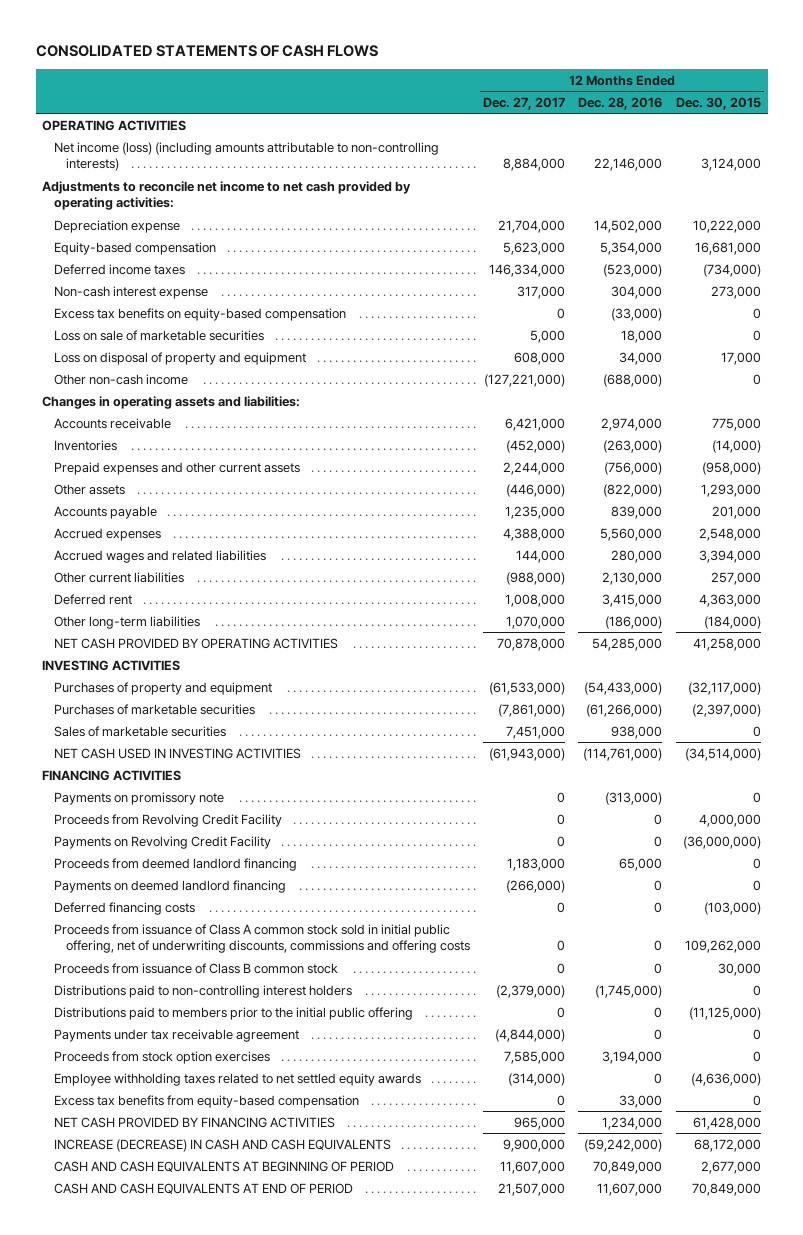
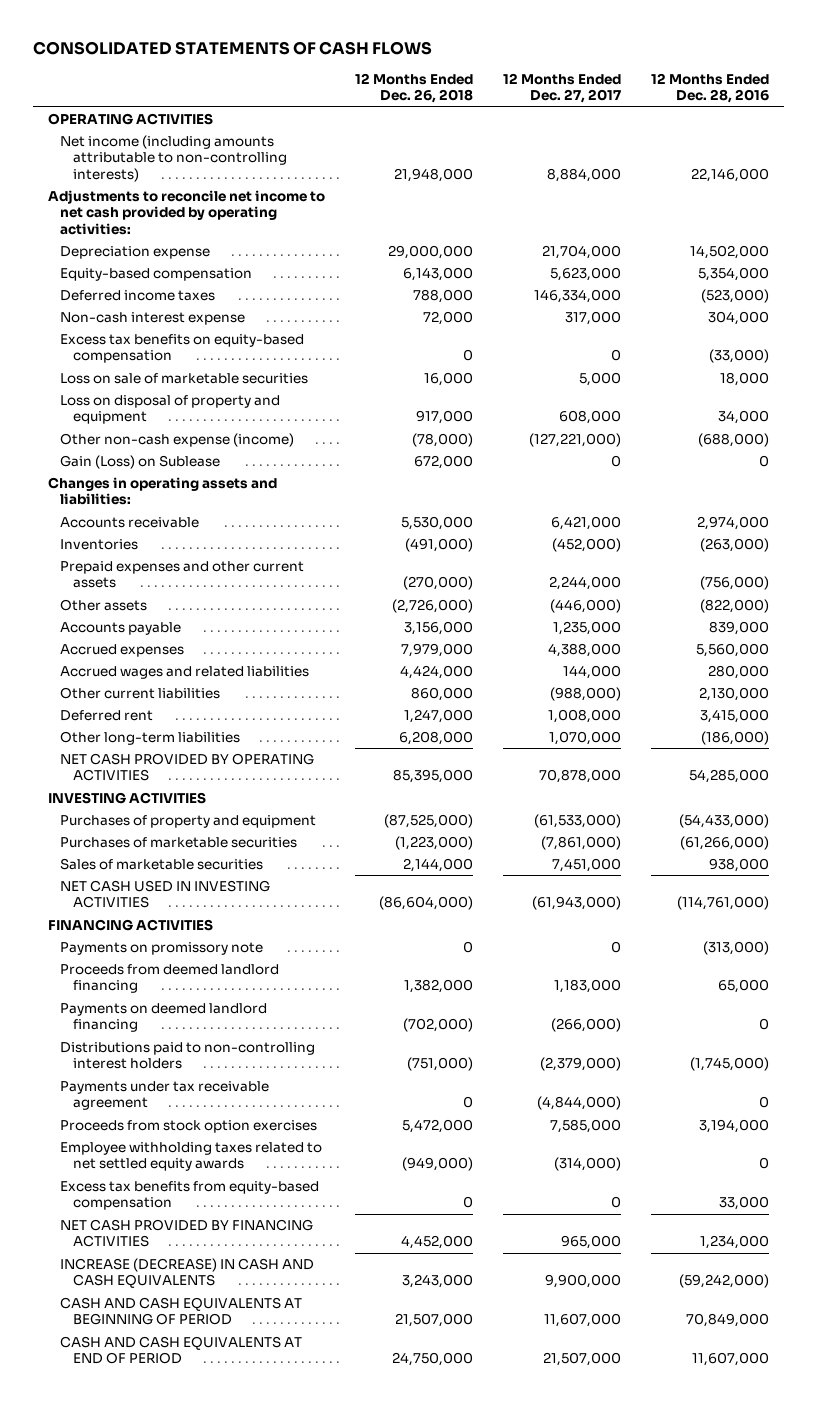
[675,96,761,110] Dec. 30, 2015 -> none
none -> [354,73,473,104] 12 Months Ended Dec. 26, 2018
[53,141,439,172] Net income (loss) (including amounts attributable to non-controlling interests) -> [60,135,287,182] Net income (including amounts attributable to non-controlling interests)
[53,373,188,385] Other non-cash income -> [60,433,295,448] Other non-cash expense (income)
none -> [60,455,221,470] Gain (Loss) on Sublease
[53,813,282,827] Proceeds from Revolving Credit Facility -> none
[53,835,271,849] Payments on Revolving Credit Facility -> none
[53,901,195,915] Deferred financing costs -> none
[53,923,470,954] Proceeds from issuance of Class A common stock sold in initial public offering, net of underwriting discounts, commissions and offering costs -> none
[53,962,338,974] Proceeds from issuance of Class B common stock -> none
[53,1006,413,1020] Distributions paid to members prior to the initial public offering -> none

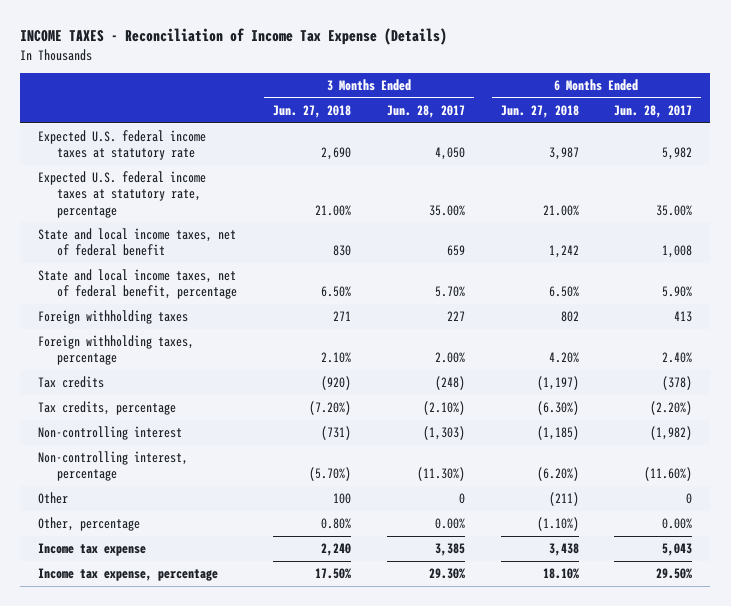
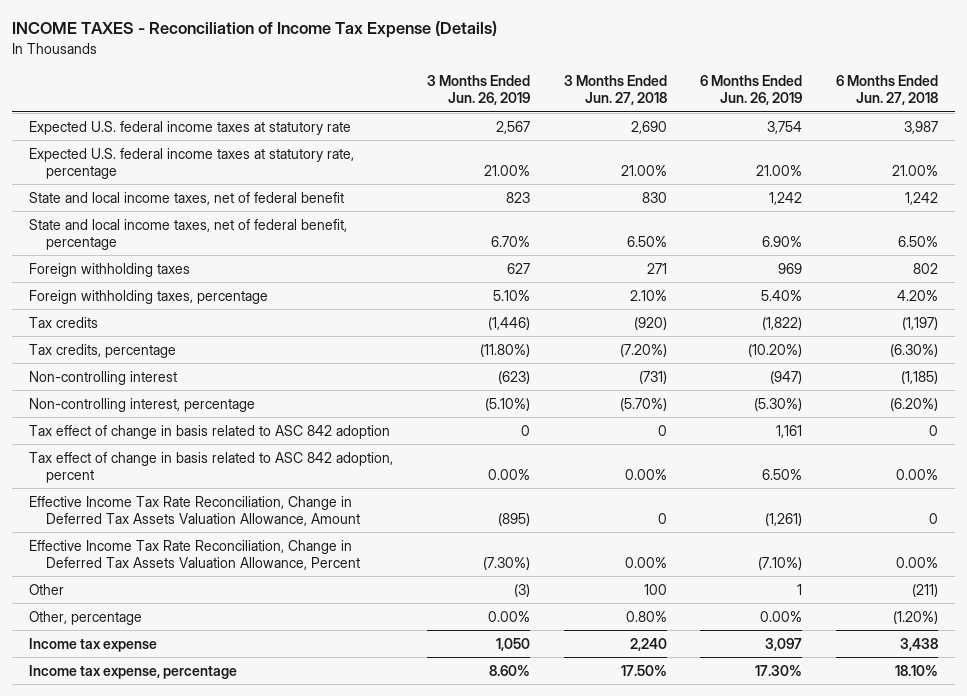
[386,105,465,119] Jun. 28, 2017 -> none
[614,105,693,119] Jun. 28, 2017 -> none
none -> [426,75,530,106] 3 Months Ended Jun. 26, 2019
none -> [700,75,803,106] 6 Months Ended Jun. 26, 2019
none -> [29,424,391,439] Tax effect of change in basis related to ASC 842 adoption
none -> [29,451,394,483] Tax effect of change in basis related to ASC 842 adoption, percent
none -> [29,495,361,526] Effective Income Tax Rate Reconciliation, Change in Deferred Tax Assets Valuation Allowance, Amount
none -> [29,539,361,570] Effective Income Tax Rate Reconciliation, Change in Deferred Tax Assets Valuation Allowance, Percent
[536,517,579,532] (1.10%) -> [892,610,938,624] (1.20%)

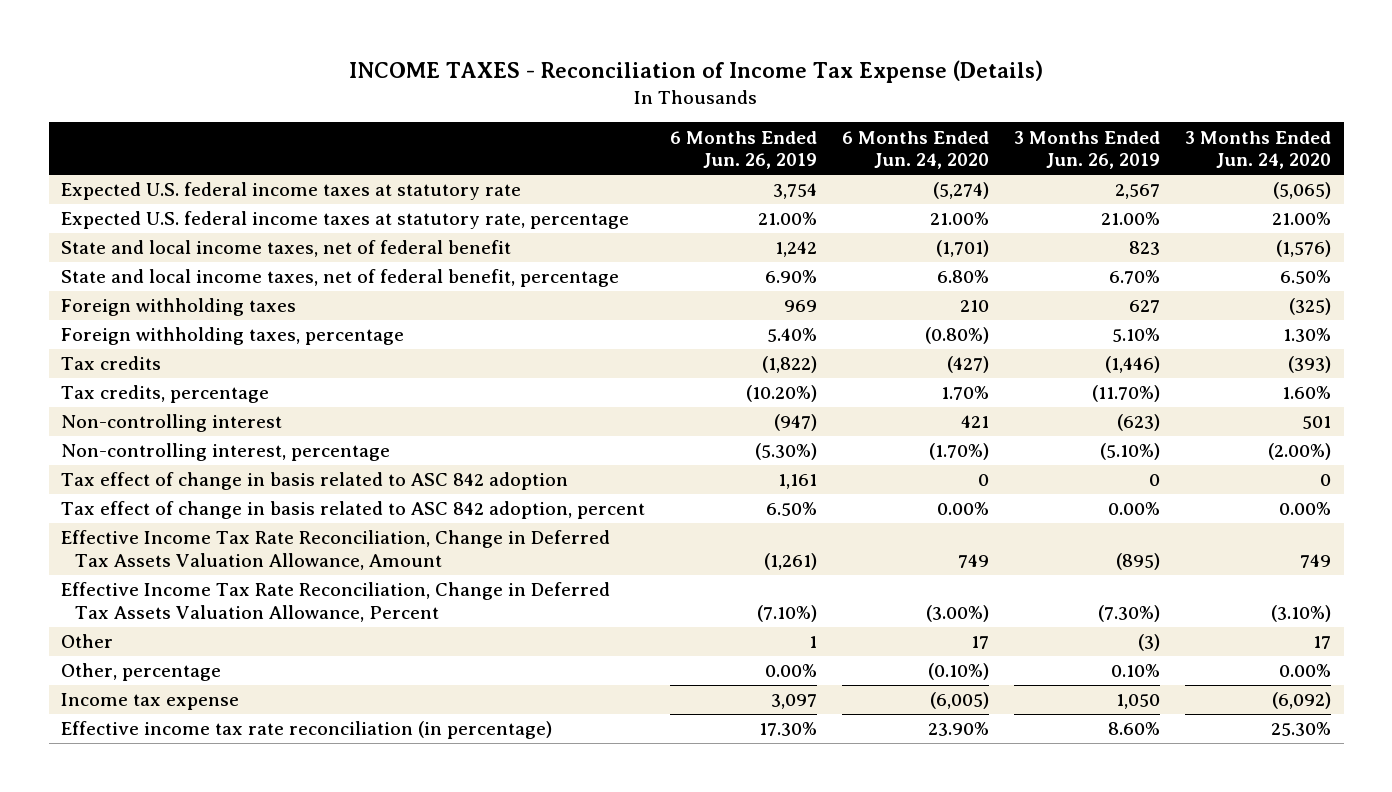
[563,75,667,106] 3 Months Ended Jun. 27, 2018 -> none
[835,75,938,106] 6 Months Ended Jun. 27, 2018 -> none
none -> [842,130,990,170] 6 Months Ended Jun. 24, 2020
none -> [1185,130,1332,170] 3 Months Ended Jun. 24, 2020
[479,343,530,357] (11.80%) -> [1092,385,1161,403] (11.70%)
[487,610,530,622] 0.00% -> [1111,664,1161,678] 0.10%
[29,664,238,679] Income tax expense, percentage -> [61,721,553,740] Effective income tax rate reconciliation (in percentage)

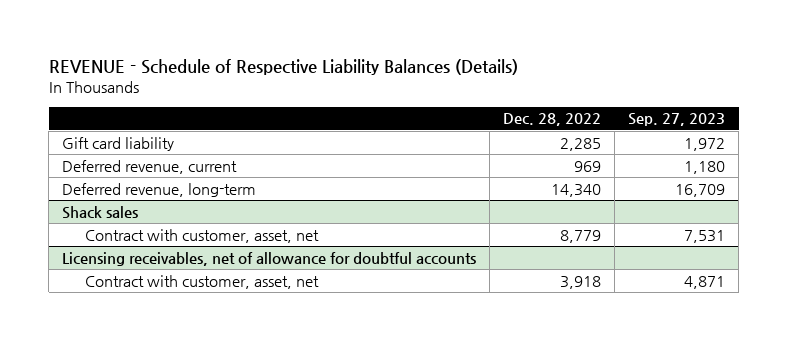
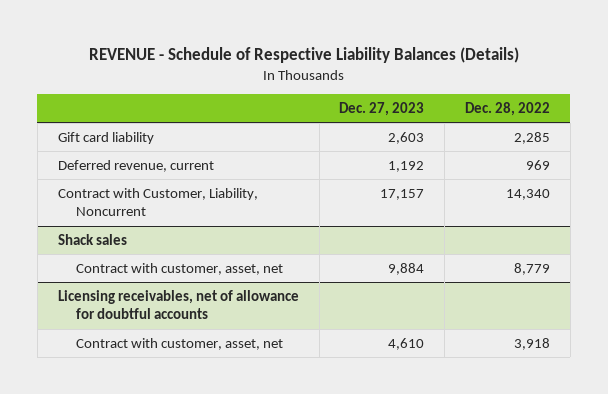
[628,113,726,127] Sep. 27, 2023 -> none
none -> [339,101,425,116] Dec. 27, 2023
[62,182,257,197] Deferred revenue, long-term -> [57,187,258,217] Contract with Customer, Liability, Noncurrent

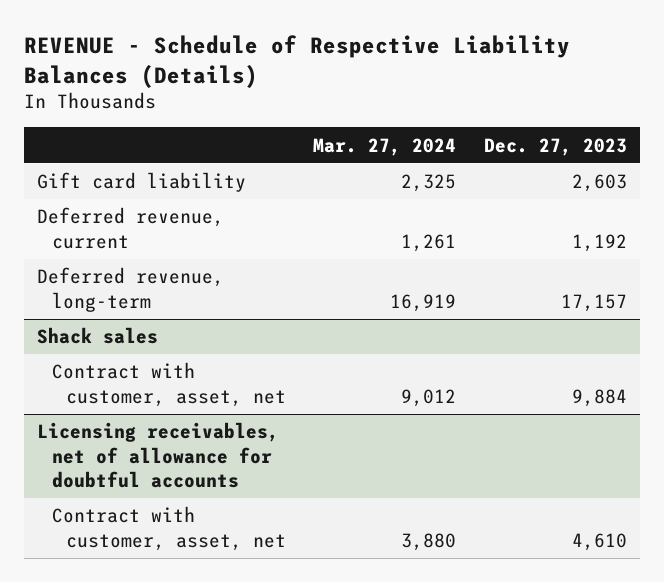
[465,101,551,116] Dec. 28, 2022 -> none
none -> [313,137,457,156] Mar. 27, 2024
[57,187,258,217] Contract with Customer, Liability, Noncurrent -> [37,267,225,312] Deferred revenue, long-term

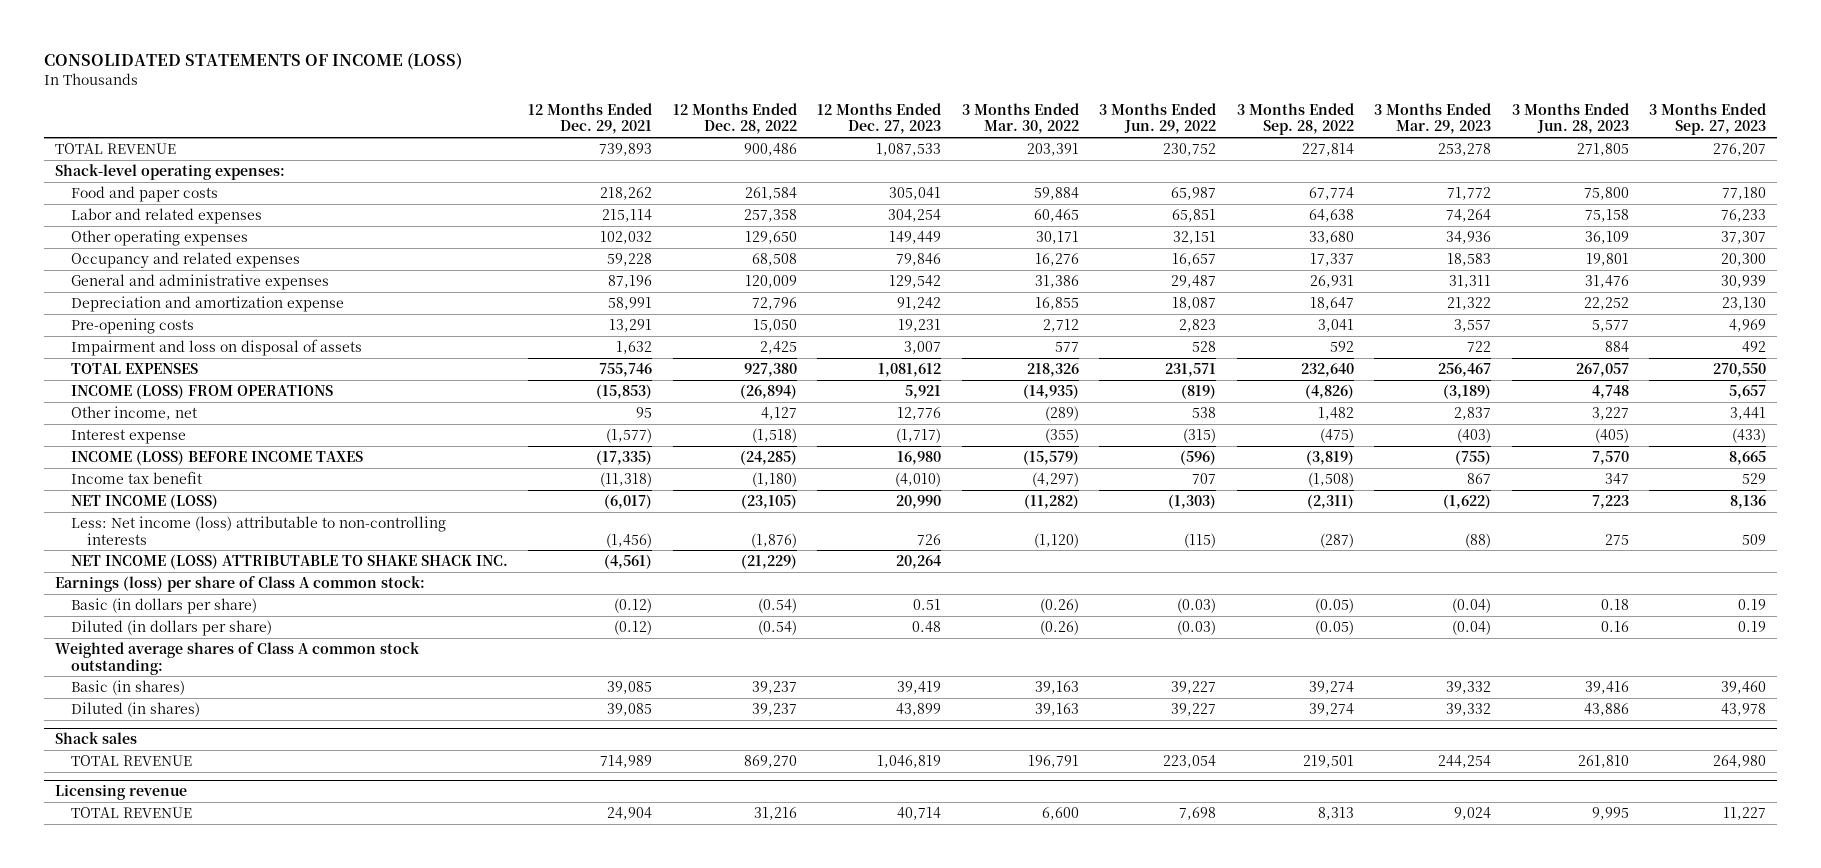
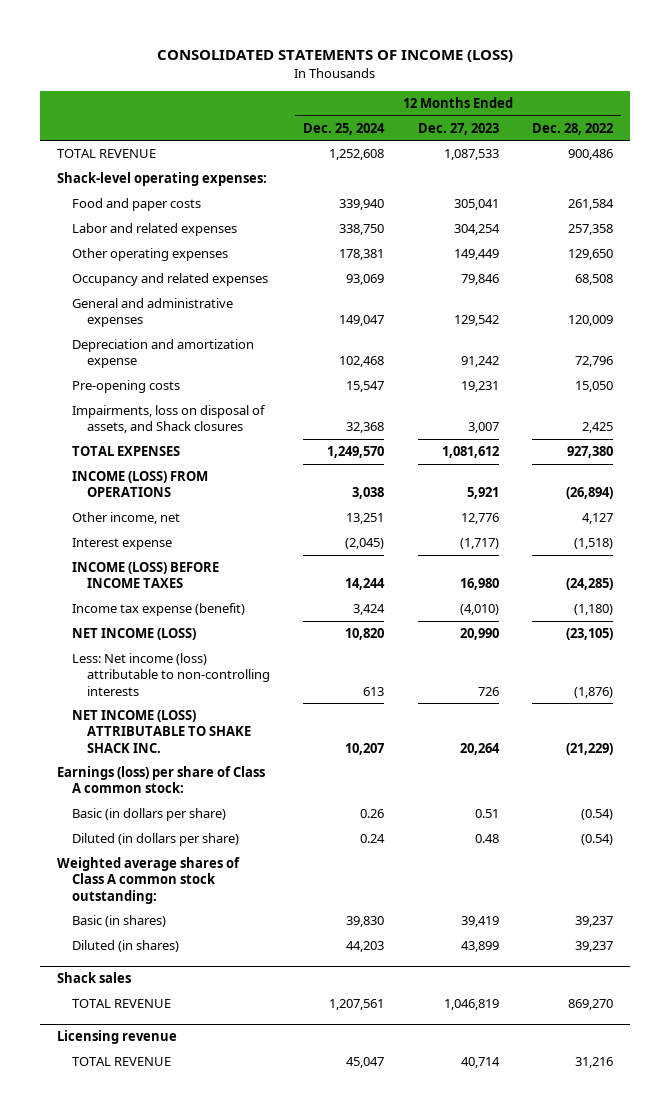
[528,102,653,135] 12 Months Ended Dec. 29, 2021 -> none
[961,102,1079,135] 3 Months Ended Mar. 30, 2022 -> none
[1099,102,1217,135] 3 Months Ended Jun. 29, 2022 -> none
[1236,102,1354,136] 3 Months Ended Sep. 28, 2022 -> none
[1374,102,1492,135] 3 Months Ended Mar. 29, 2023 -> none
[1511,102,1629,135] 3 Months Ended Jun. 28, 2023 -> none
[1649,102,1767,136] 3 Months Ended Sep. 27, 2023 -> none
none -> [303,122,386,135] Dec. 25, 2024
[70,338,362,356] Impairment and loss on disposal of assets -> [71,405,266,434] Impairments, loss on disposal of assets, and Shack closures
[70,470,202,484] Income tax benefit -> [71,603,245,617] Income tax expense (benefit)

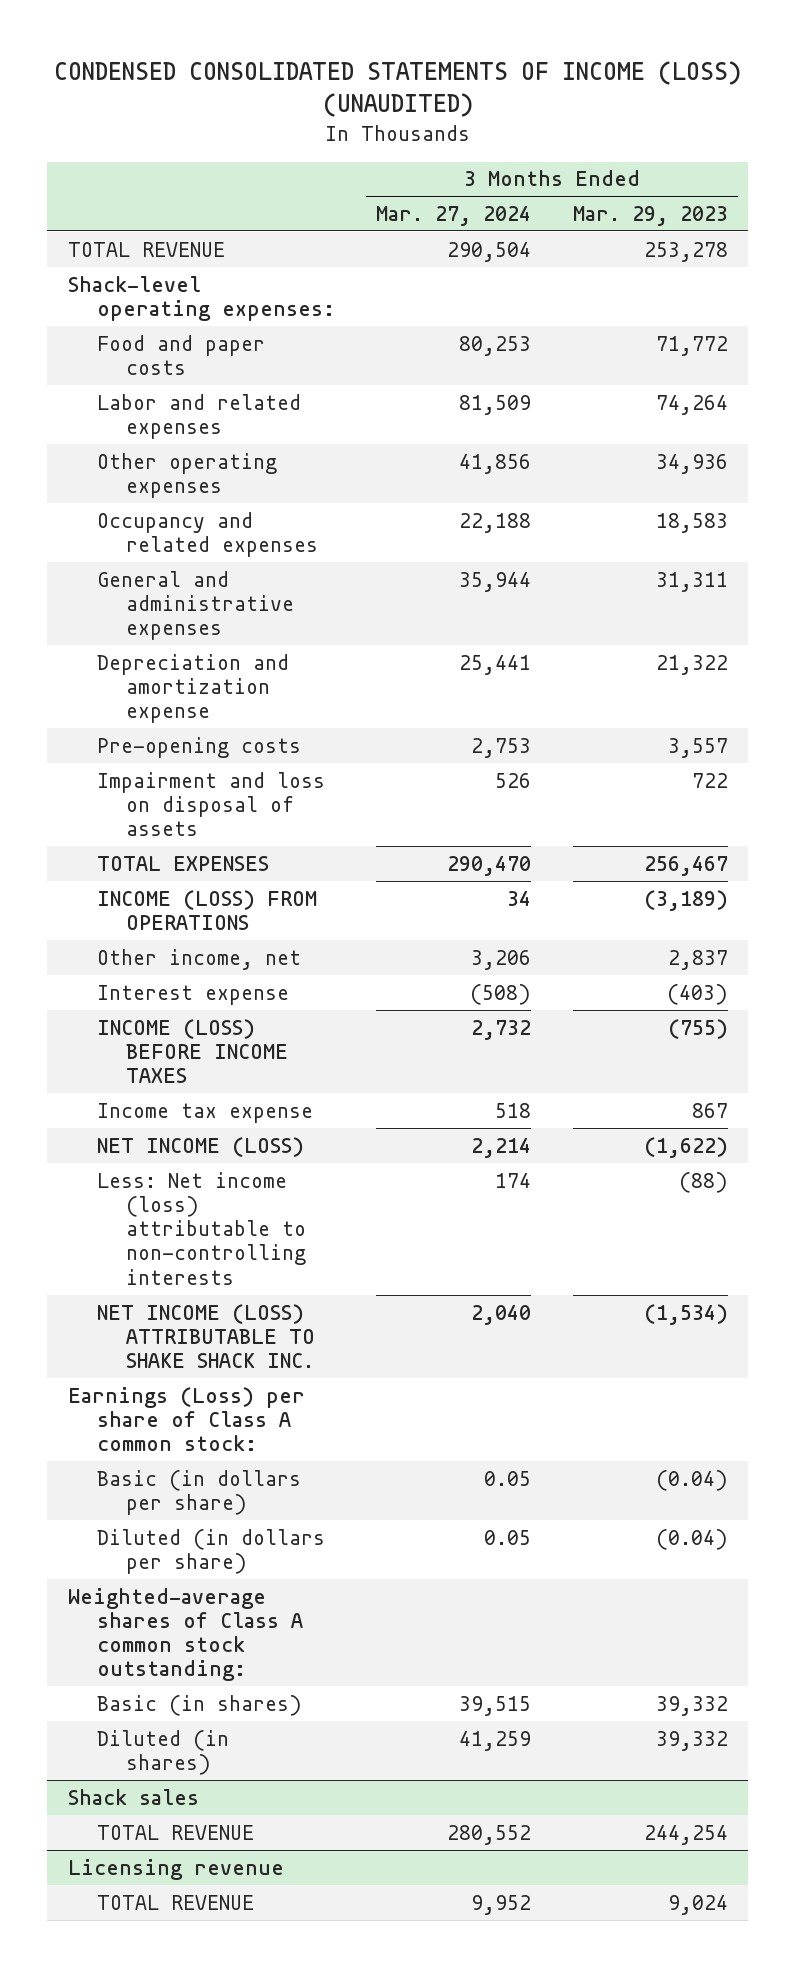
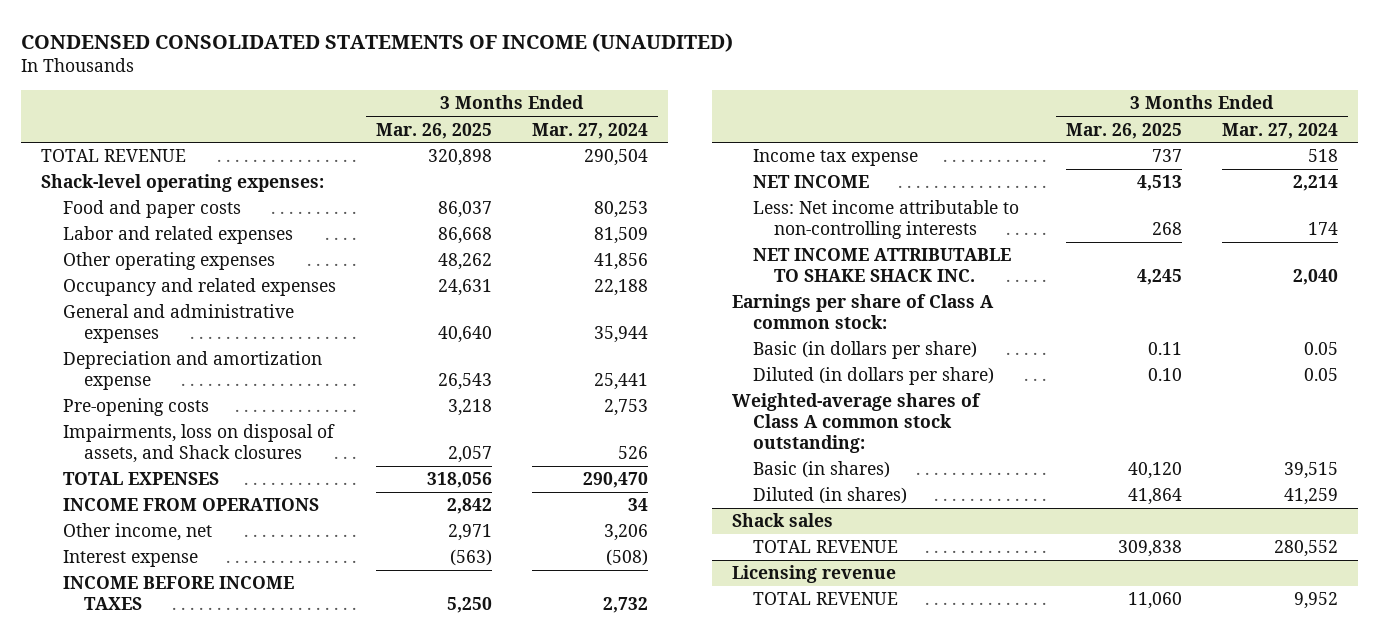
[53,60,741,118] CONDENSED CONSOLIDATED STATEMENTS OF INCOME (LOSS) (UNAUDITED) -> [21,32,734,52] CONDENSED CONSOLIDATED STATEMENTS OF INCOME (UNAUDITED)
[572,205,728,226] Mar. 29, 2023 -> none
none -> [375,122,492,139] Mar. 26, 2025
[97,771,326,837] Impairment and loss on disposal of assets -> [62,424,335,464] Impairments, loss on disposal of assets, and Shack closures
[97,889,318,930] INCOME (LOSS) FROM OPERATIONS -> [62,498,319,512] INCOME FROM OPERATIONS
[97,1018,289,1084] INCOME (LOSS) BEFORE INCOME TAXES -> [62,576,294,611] INCOME BEFORE INCOME TAXES
[97,1136,305,1157] NET INCOME (LOSS) -> [752,175,869,189] NET INCOME
[97,1171,307,1285] Less: Net income (loss) attributable to non-controlling interests -> [752,200,1019,240] Less: Net income attributable to non-controlling interests
[97,1303,316,1369] NET INCOME (LOSS) ATTRIBUTABLE TO SHAKE SHACK INC. -> [752,248,1011,283] NET INCOME ATTRIBUTABLE TO SHAKE SHACK INC.
[67,1386,305,1452] Earnings (Loss) per share of Class A common stock: -> [731,294,994,330] Earnings per share of Class A common stock:

